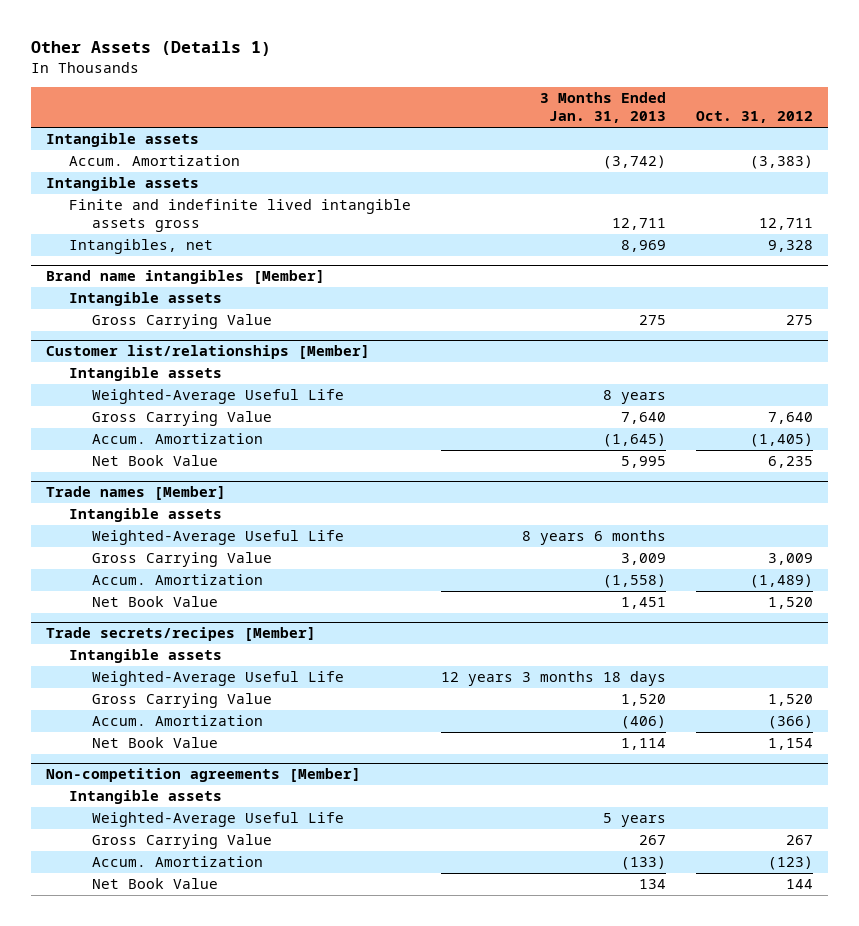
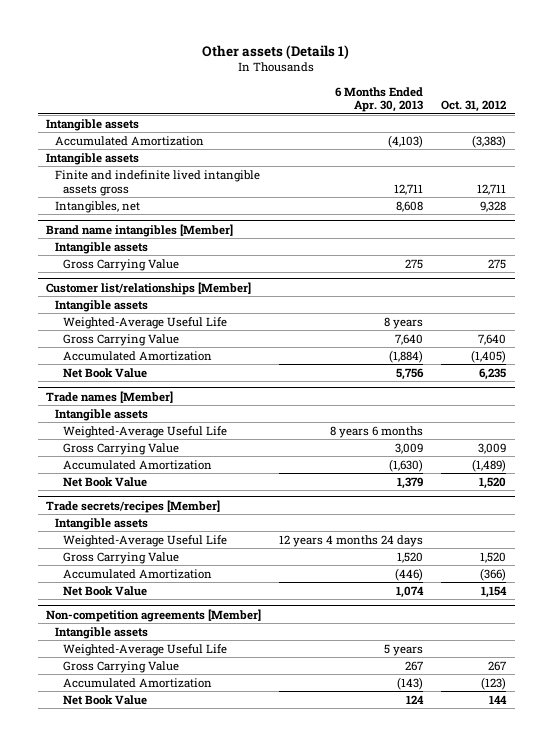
[31,41,272,57] Other Assets (Details 1) -> [202,44,350,59] Other assets (Details 1)
[539,92,666,124] 3 Months Ended Jan. 31, 2013 -> none
none -> [335,86,424,113] 6 Months Ended Apr. 30, 2013
[68,155,240,167] Accum. Amortization -> [54,135,204,146] Accumulated Amortization
[91,433,263,445] Accum. Amortization -> [62,350,212,361] Accumulated Amortization
[91,574,263,586] Accum. Amortization -> [62,459,212,470] Accumulated Amortization
[91,715,263,727] Accum. Amortization -> [62,568,212,579] Accumulated Amortization
[91,856,263,868] Accum. Amortization -> [62,677,212,688] Accumulated Amortization

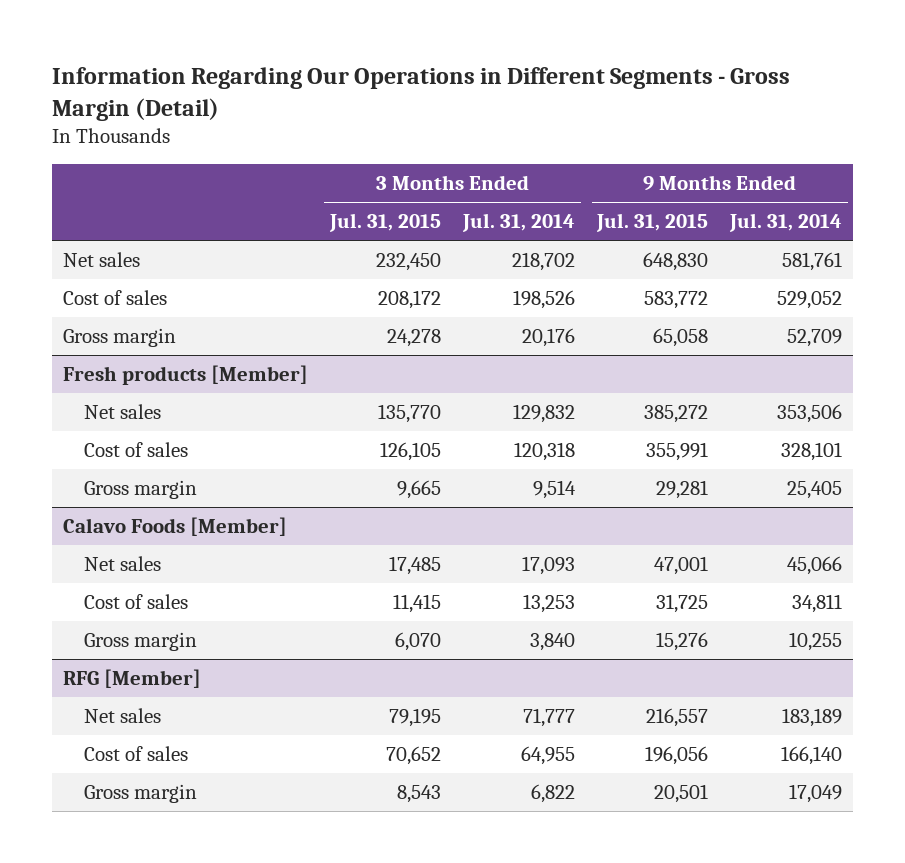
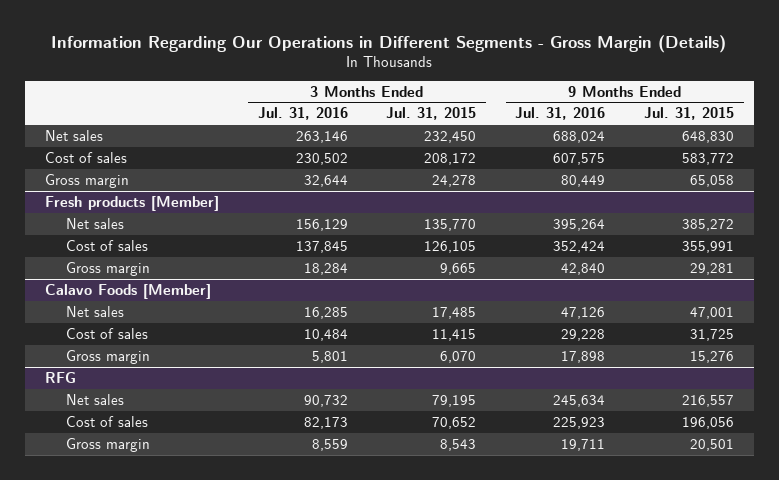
[51,66,790,121] Information Regarding Our Operations in Different Segments - Gross Margin (Detail) -> [51,34,727,53] Information Regarding Our Operations in Different Segments - Gross Margin (Details)
[462,213,576,233] Jul. 31, 2014 -> none
[729,213,843,233] Jul. 31, 2014 -> none
none -> [257,107,348,121] Jul. 31, 2016
none -> [515,107,606,121] Jul. 31, 2016
[62,669,201,689] RFG [Member] -> [44,371,76,383] RFG

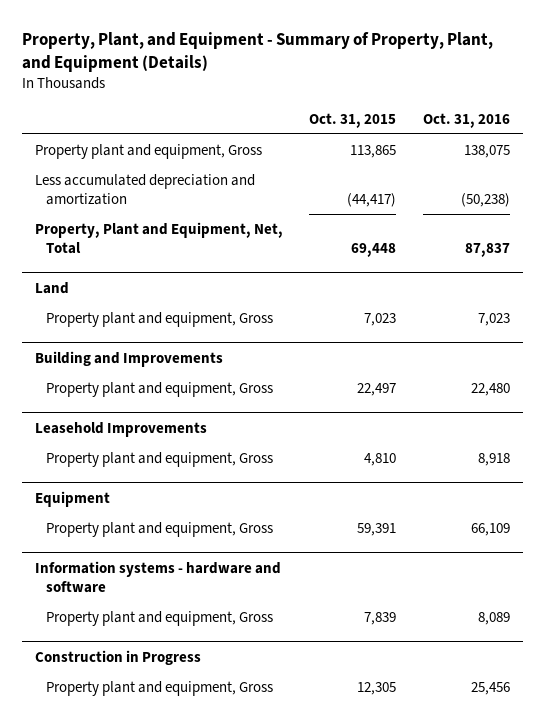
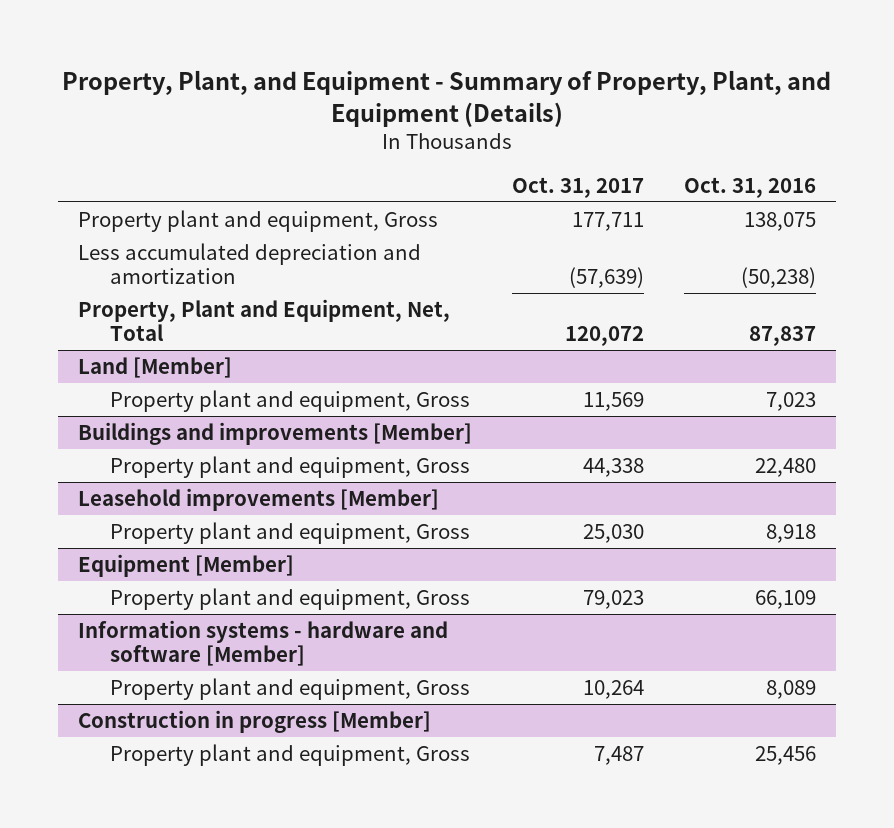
[309,112,397,128] Oct. 31, 2015 -> none
none -> [512,177,645,199] Oct. 31, 2017
[34,281,69,294] Land -> [78,356,233,378] Land [Member]
[34,350,223,367] Building and Improvements -> [78,421,473,445] Buildings and improvements [Member]
[34,421,207,437] Leasehold Improvements -> [78,487,440,511] Leasehold improvements [Member]
[34,490,110,507] Equipment -> [78,553,295,577] Equipment [Member]
[34,560,281,593] Information systems - hardware and software -> [78,619,449,666] Information systems - hardware and software [Member]
[34,649,201,665] Construction in Progress -> [78,709,432,733] Construction in progress [Member]

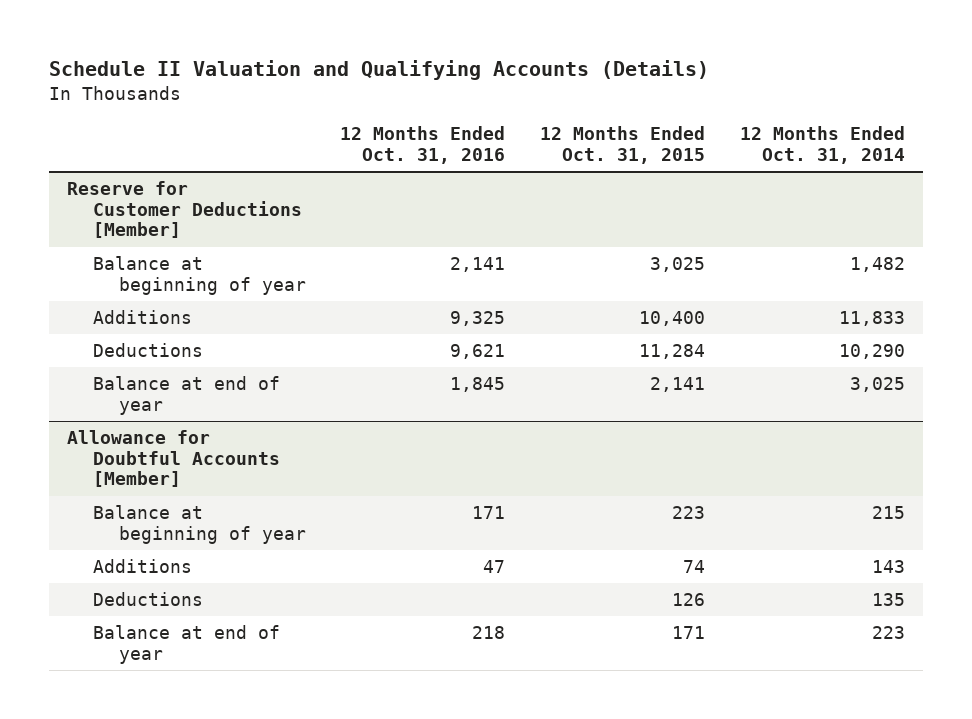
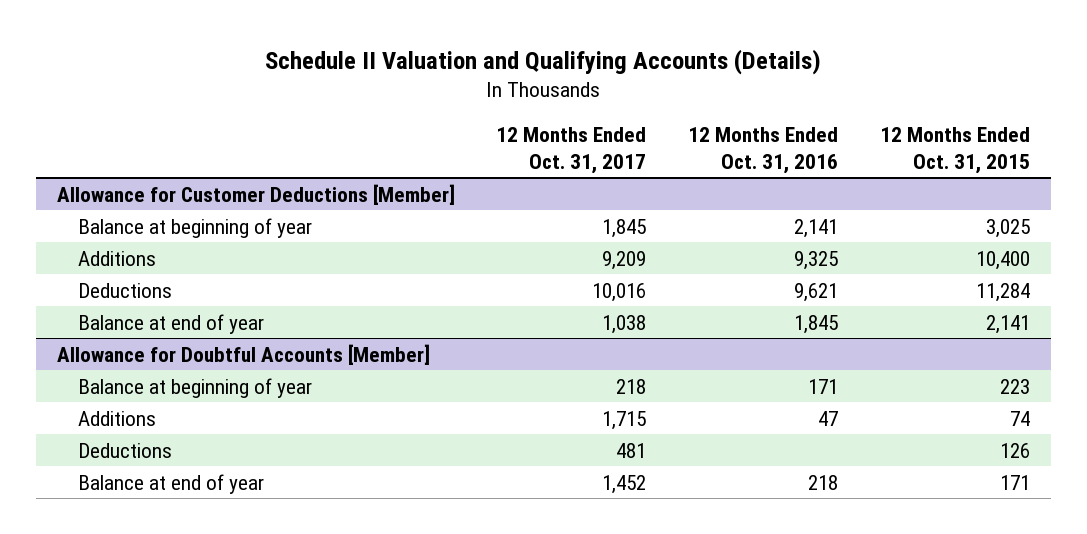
[740,126,906,164] 12 Months Ended Oct. 31, 2014 -> none
none -> [496,126,647,174] 12 Months Ended Oct. 31, 2017
[66,181,302,239] Reserve for Customer Deductions [Member] -> [56,183,455,205] Allowance for Customer Deductions [Member]

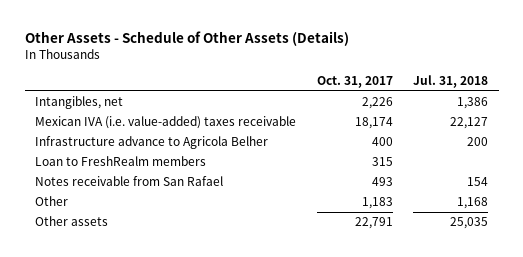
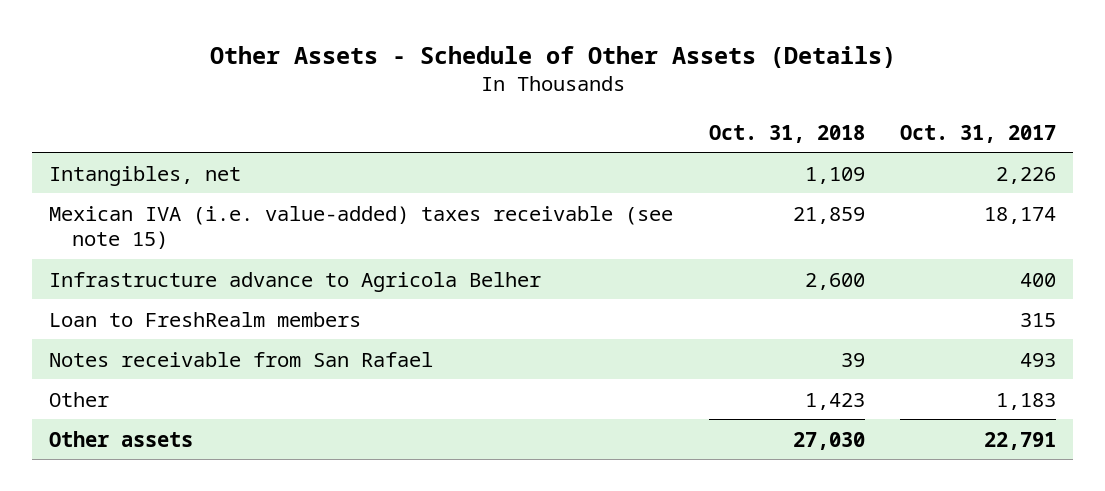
[413,74,489,88] Jul. 31, 2018 -> none
none -> [708,124,865,143] Oct. 31, 2018
[35,116,297,130] Mexican IVA (i.e. value-added) taxes receivable -> [49,205,674,250] Mexican IVA (i.e. value-added) taxes receivable (see note 15)

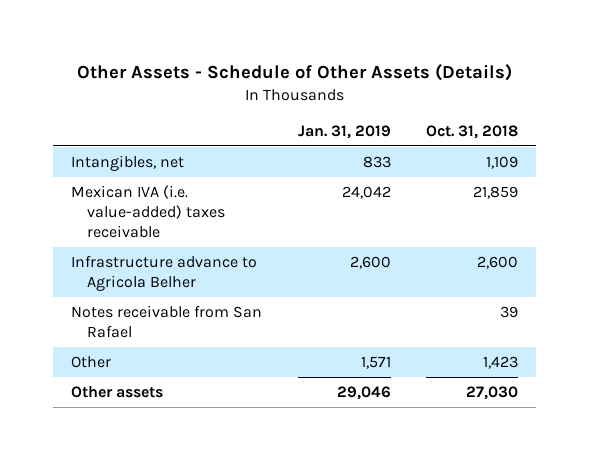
[899,124,1056,143] Oct. 31, 2017 -> none
none -> [297,124,391,139] Jan. 31, 2019
[49,205,674,250] Mexican IVA (i.e. value-added) taxes receivable (see note 15) -> [71,185,225,238] Mexican IVA (i.e. value-added) taxes receivable
[49,311,362,327] Loan to FreshRealm members -> none

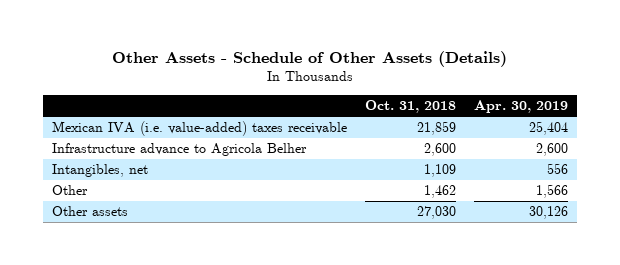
[297,124,391,139] Jan. 31, 2019 -> none
none -> [473,100,568,114] Apr. 30, 2019
[71,305,263,338] Notes receivable from San Rafael -> none
[71,155,185,172] Intangibles, net -> [51,164,148,178] Intangibles, net
[483,356,519,370] 1,423 -> [423,185,456,199] 1,462

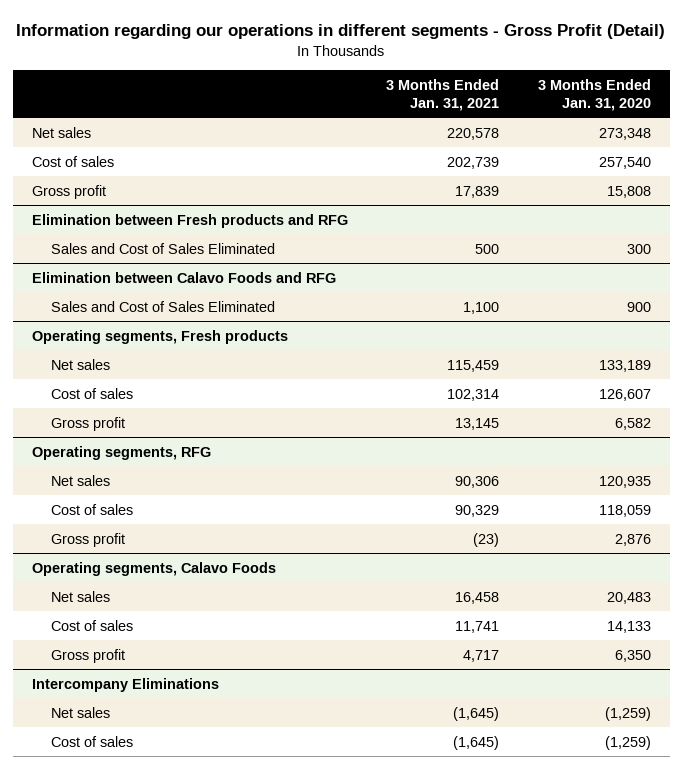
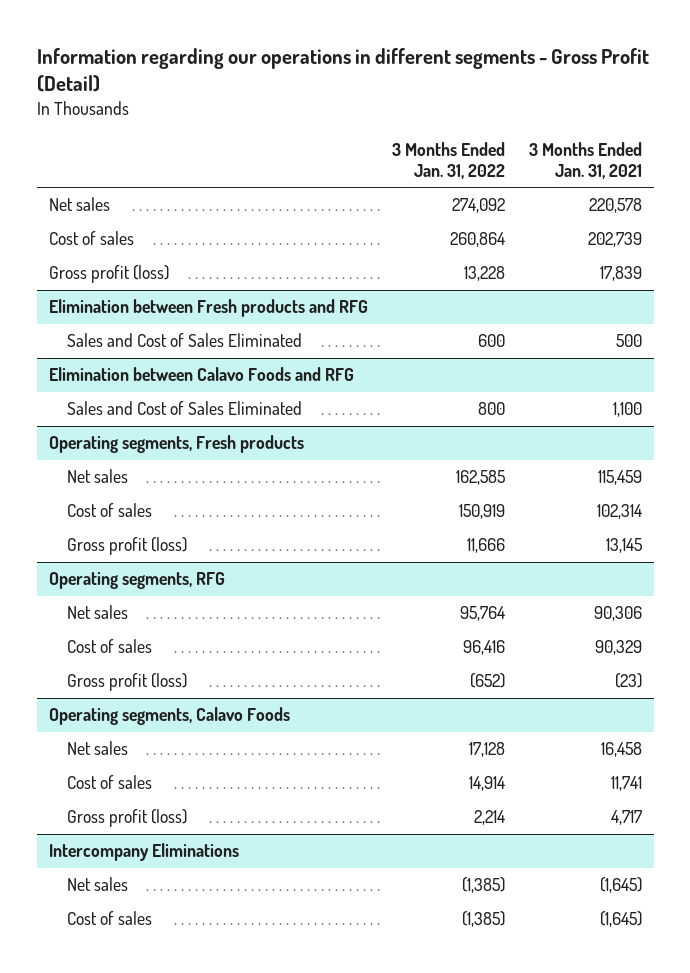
[537,79,651,112] 3 Months Ended Jan. 31, 2020 -> none
none -> [391,142,505,179] 3 Months Ended Jan. 31, 2022
[32,184,107,199] Gross profit -> [48,265,169,284] Gross profit (loss)
[50,416,125,431] Gross profit -> [67,537,188,556] Gross profit (loss)
[50,532,125,547] Gross profit -> [67,673,188,692] Gross profit (loss)
[50,648,125,663] Gross profit -> [67,809,188,828] Gross profit (loss)

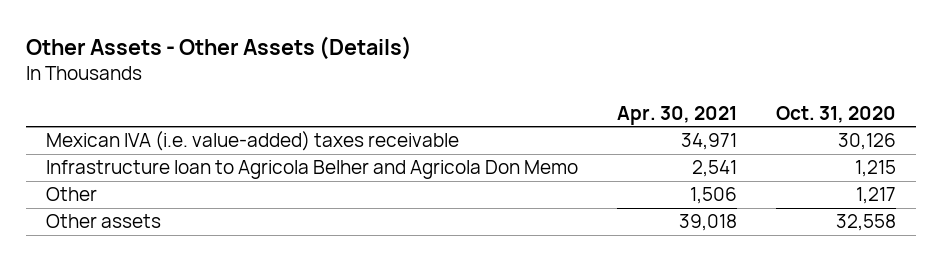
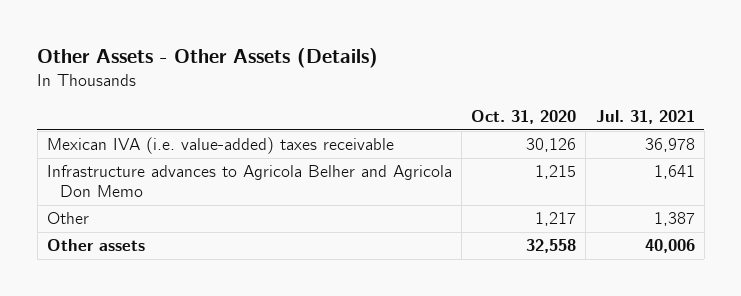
[616,105,737,125] Apr. 30, 2021 -> none
none -> [595,110,695,125] Jul. 31, 2021
[45,160,578,180] Infrastructure loan to Agricola Belher and Agricola Don Memo -> [46,165,452,198] Infrastructure advances to Agricola Belher and Agricola Don Memo

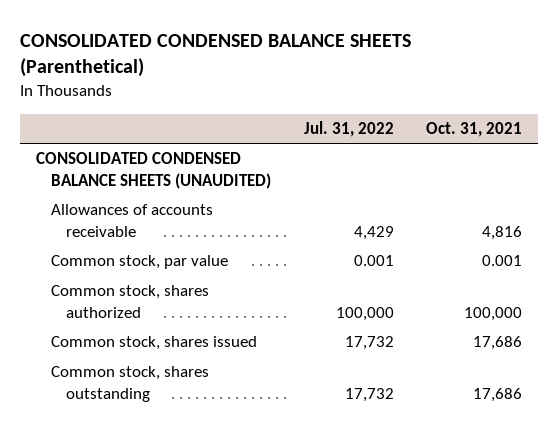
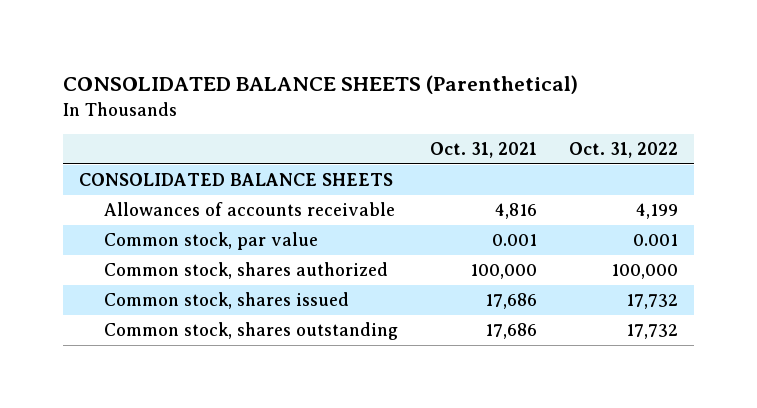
[19,33,411,78] CONSOLIDATED CONDENSED BALANCE SHEETS (Parenthetical) -> [63,75,579,95] CONSOLIDATED BALANCE SHEETS (Parenthetical)
[303,120,394,137] Jul. 31, 2022 -> none
none -> [568,141,678,158] Oct. 31, 2022
[36,152,272,190] CONSOLIDATED CONDENSED BALANCE SHEETS (UNAUDITED) -> [79,173,394,187] CONSOLIDATED BALANCE SHEETS

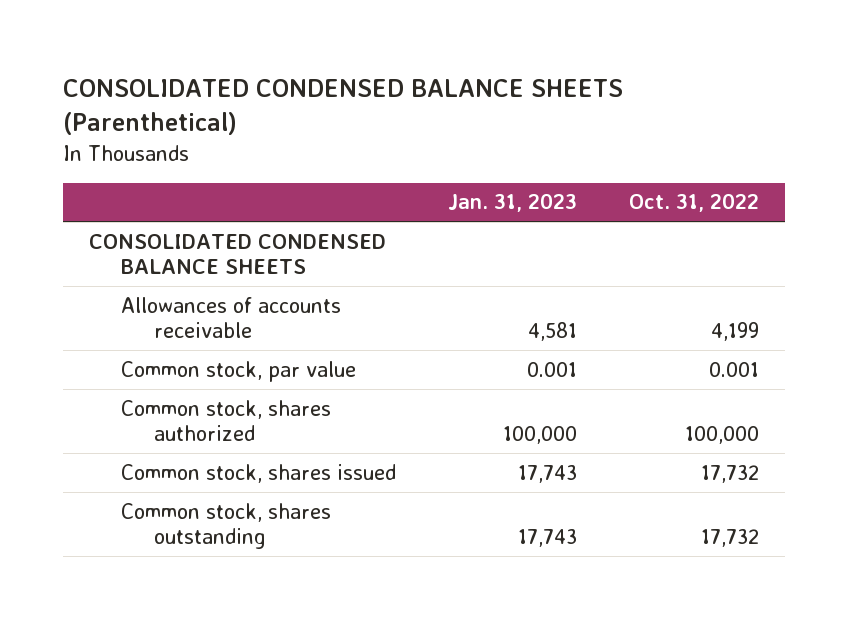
[63,75,579,95] CONSOLIDATED BALANCE SHEETS (Parenthetical) -> [62,78,623,135] CONSOLIDATED CONDENSED BALANCE SHEETS (Parenthetical)
[429,141,537,158] Oct. 31, 2021 -> none
none -> [448,193,578,213] Jan. 31, 2023
[79,173,394,187] CONSOLIDATED BALANCE SHEETS -> [88,233,386,275] CONSOLIDATED CONDENSED BALANCE SHEETS

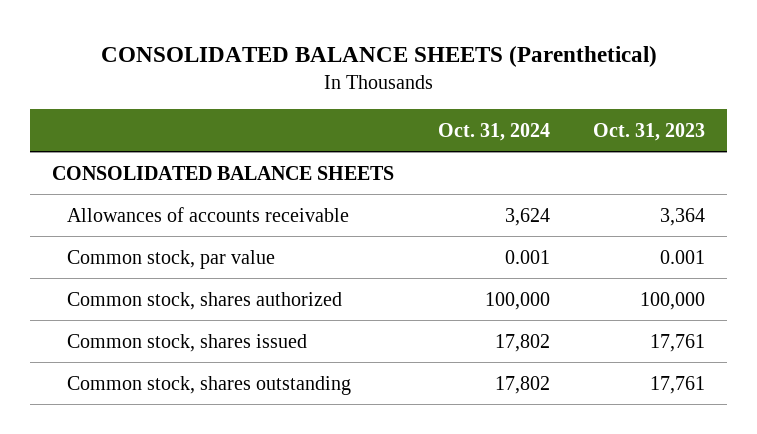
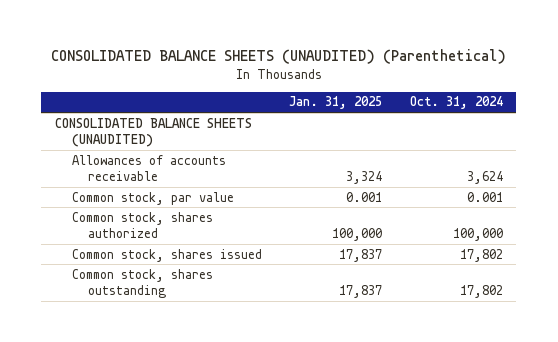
[100,45,657,67] CONSOLIDATED BALANCE SHEETS (Parenthetical) -> [50,49,506,65] CONSOLIDATED BALANCE SHEETS (UNAUDITED) (Parenthetical)
[593,122,706,141] Oct. 31, 2023 -> none
none -> [289,96,383,110] Jan. 31, 2025
[52,165,395,180] CONSOLIDATED BALANCE SHEETS -> [55,117,253,147] CONSOLIDATED BALANCE SHEETS (UNAUDITED)

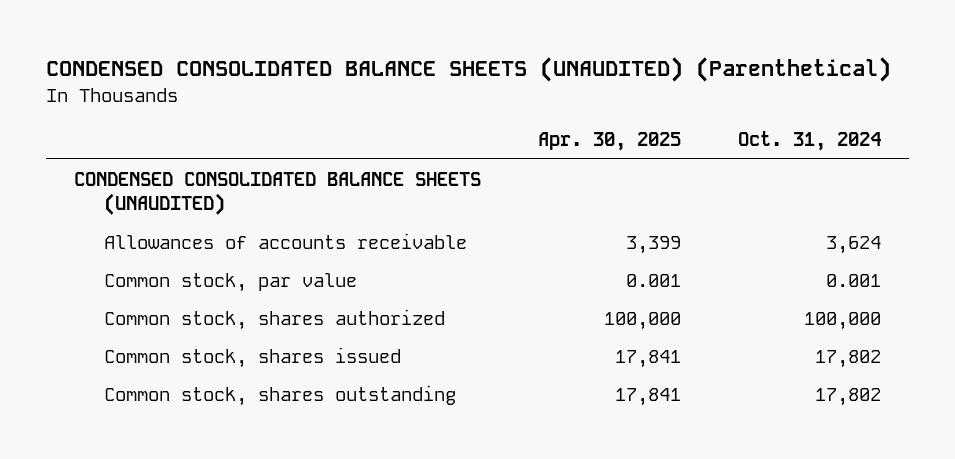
[50,49,506,65] CONSOLIDATED BALANCE SHEETS (UNAUDITED) (Parenthetical) -> [46,56,892,82] CONDENSED CONSOLIDATED BALANCE SHEETS (UNAUDITED) (Parenthetical)
[289,96,383,110] Jan. 31, 2025 -> none
none -> [537,132,681,152] Apr. 30, 2025
[55,117,253,147] CONSOLIDATED BALANCE SHEETS (UNAUDITED) -> [74,171,482,216] CONDENSED CONSOLIDATED BALANCE SHEETS (UNAUDITED)

